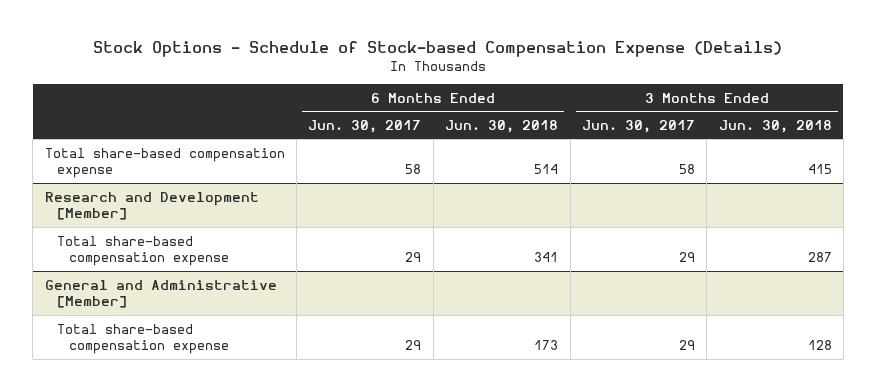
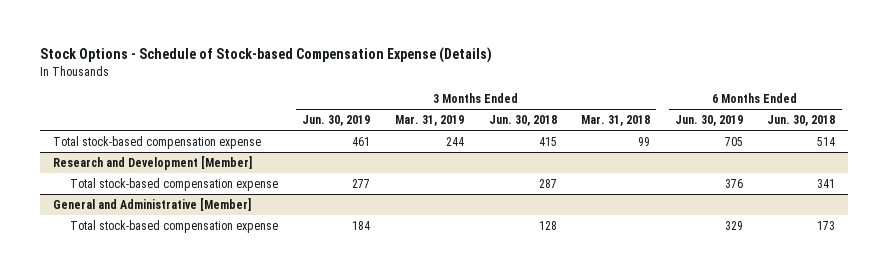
[308,119,422,133] Jun. 30, 2017 -> none
[581,119,695,133] Jun. 30, 2017 -> none
none -> [302,115,371,127] Jun. 30, 2019
none -> [394,115,464,127] Mar. 31, 2019
none -> [581,115,651,127] Mar. 31, 2018
none -> [674,115,743,127] Jun. 30, 2019
[44,147,285,179] Total share-based compensation expense -> [52,135,261,149] Total stock-based compensation expense
[57,235,230,267] Total share-based compensation expense -> [69,177,278,191] Total stock-based compensation expense
[57,323,230,355] Total share-based compensation expense -> [69,219,278,233] Total stock-based compensation expense

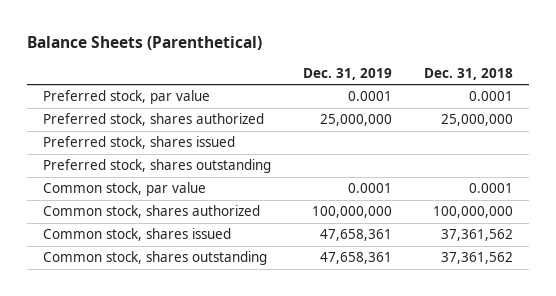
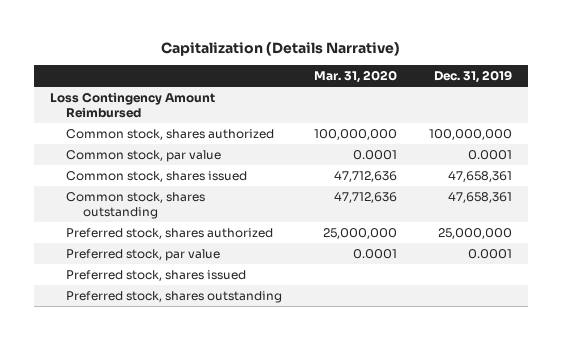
[27,36,263,51] Balance Sheets (Parenthetical) -> [161,41,401,56] Capitalization (Details Narrative)
[424,67,514,80] Dec. 31, 2018 -> none
none -> [314,70,398,84] Mar. 31, 2020
none -> [49,92,215,118] Loss Contingency Amount Reimbursed
[43,182,207,197] Common stock, par value -> [66,150,222,163] Common stock, par value
[43,113,265,127] Preferred stock, shares authorized -> [66,228,274,240] Preferred stock, shares authorized
[43,90,211,105] Preferred stock, par value -> [66,249,221,262] Preferred stock, par value
[43,136,236,150] Preferred stock, shares issued -> [66,270,247,282] Preferred stock, shares issued
[43,159,272,174] Preferred stock, shares outstanding -> [66,291,283,304] Preferred stock, shares outstanding

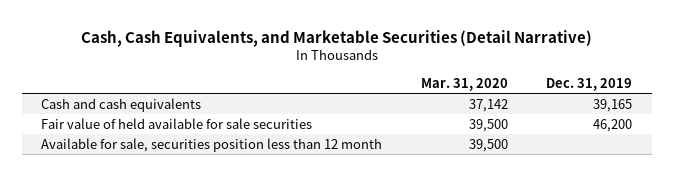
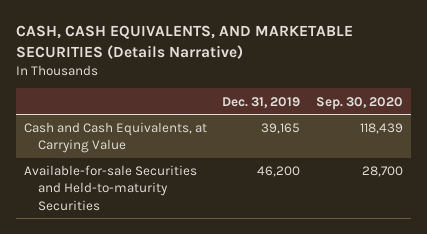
[80,29,592,47] Cash, Cash Equivalents, and Marketable Securities (Detail Narrative) -> [15,25,353,60] CASH, CASH EQUIVALENTS, AND MARKETABLE SECURITIES (Details Narrative)
[420,78,508,92] Mar. 31, 2020 -> none
none -> [316,96,404,110] Sep. 30, 2020
[41,137,383,152] Available for sale, securities position less than 12 month -> none
[41,97,202,112] Cash and cash equivalents -> [23,122,207,154] Cash and Cash Equivalents, at Carrying Value
[41,117,313,129] Fair value of held available for sale securities -> [23,165,197,211] Available-for-sale Securities and Held-to-maturity Securities

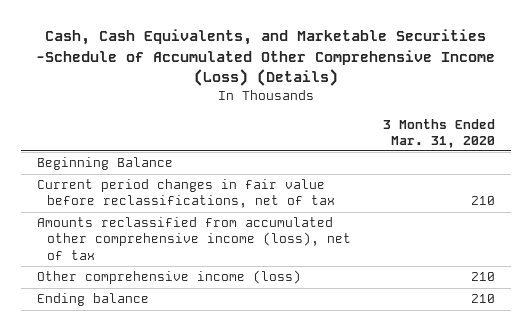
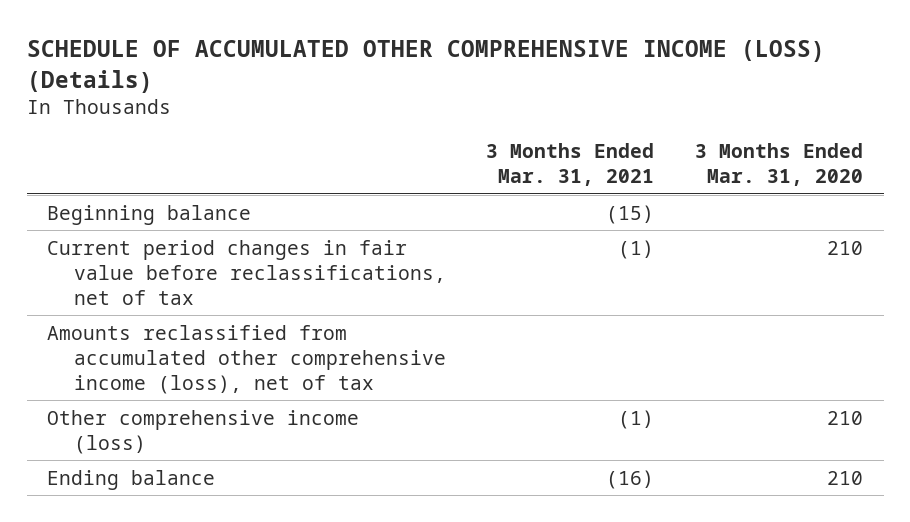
[36,29,496,87] Cash, Cash Equivalents, and Marketable Securities -Schedule of Accumulated Other Comprehensive Income (Loss) (Details) -> [26,40,825,93] SCHEDULE OF ACCUMULATED OTHER COMPREHENSIVE INCOME (LOSS) (Details)
none -> [486,143,655,187] 3 Months Ended Mar. 31, 2021
[37,157,174,171] Beginning Balance -> [47,204,252,225] Beginning balance

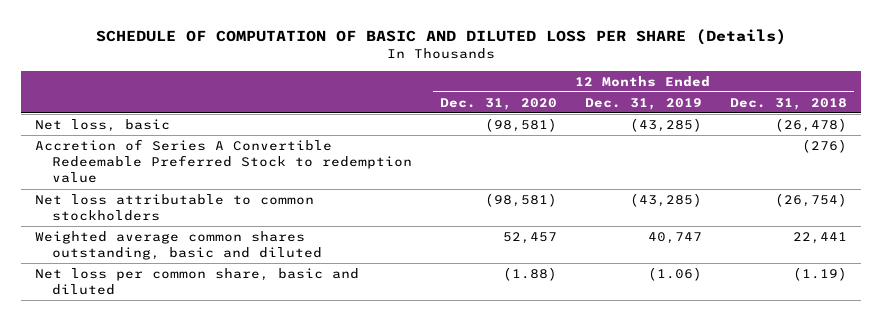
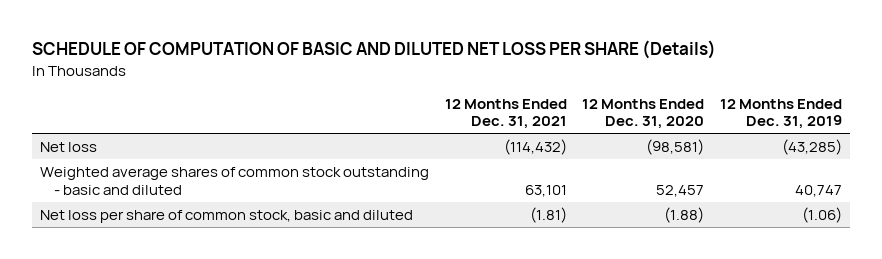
[96,29,787,46] SCHEDULE OF COMPUTATION OF BASIC AND DILUTED LOSS PER SHARE (Details) -> [32,40,717,60] SCHEDULE OF COMPUTATION OF BASIC AND DILUTED NET LOSS PER SHARE (Details)
[729,97,847,110] Dec. 31, 2018 -> none
none -> [444,98,567,130] 12 Months Ended Dec. 31, 2021
[35,138,413,184] Accretion of Series A Convertible Redeemable Preferred Stock to redemption value -> none
[35,193,315,222] Net loss attributable to common stockholders -> none
[35,118,171,132] Net loss, basic -> [40,142,98,153] Net loss
[35,230,323,261] Weighted average common shares outstanding, basic and diluted -> [40,167,430,195] Weighted average shares of common stock outstanding - basic and diluted
[35,267,360,296] Net loss per common share, basic and diluted -> [40,210,414,224] Net loss per share of common stock, basic and diluted

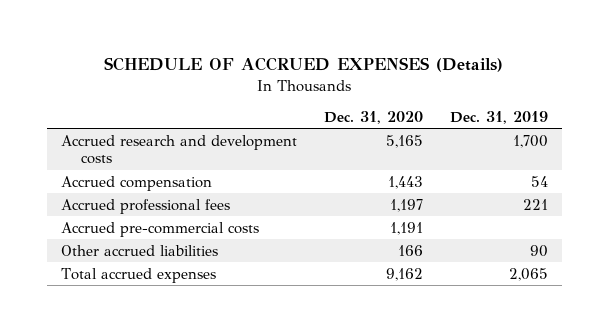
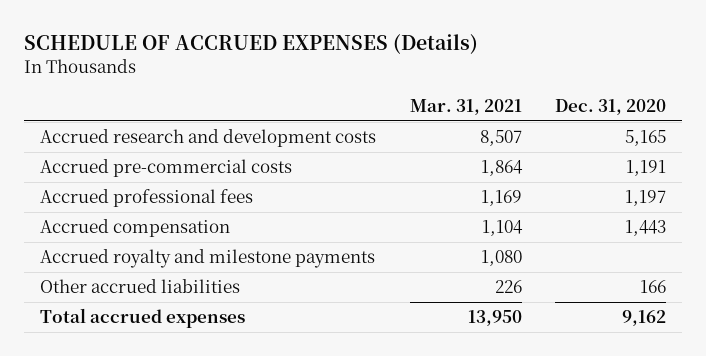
[450,110,549,124] Dec. 31, 2019 -> none
none -> [409,98,522,115] Mar. 31, 2021
[60,198,230,214] Accrued professional fees -> [40,189,254,208] Accrued professional fees
[60,175,212,191] Accrued compensation -> [40,219,231,238] Accrued compensation
none -> [40,249,376,269] Accrued royalty and milestone payments

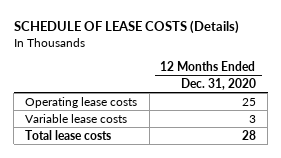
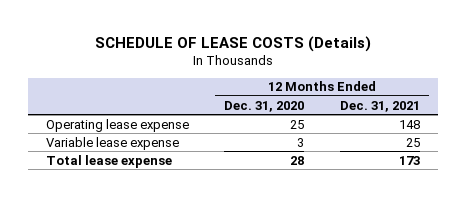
none -> [340,100,421,112] Dec. 31, 2021
[25,96,138,108] Operating lease costs -> [45,118,189,132] Operating lease expense
[25,113,128,123] Variable lease costs -> [45,136,179,150] Variable lease expense
[25,129,112,140] Total lease costs -> [45,154,172,168] Total lease expense

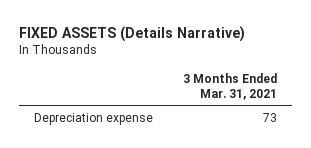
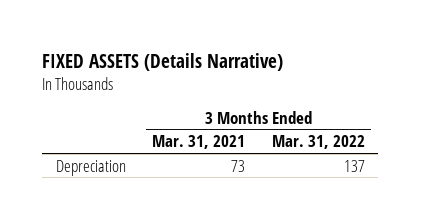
none -> [271,135,365,150] Mar. 31, 2022
[33,112,153,125] Depreciation expense -> [55,159,126,176] Depreciation

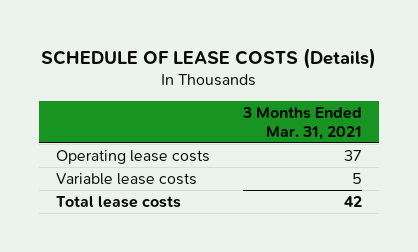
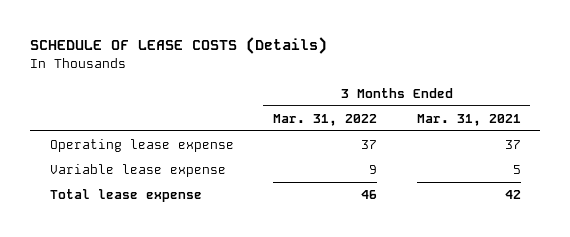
none -> [273,113,378,126] Mar. 31, 2022
[55,150,210,165] Operating lease costs -> [49,138,234,152] Operating lease expense
[55,173,197,186] Variable lease costs -> [49,163,226,177] Variable lease expense
[55,196,181,209] Total lease costs -> [49,188,202,202] Total lease expense

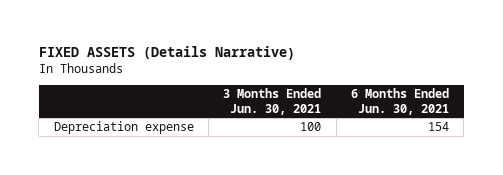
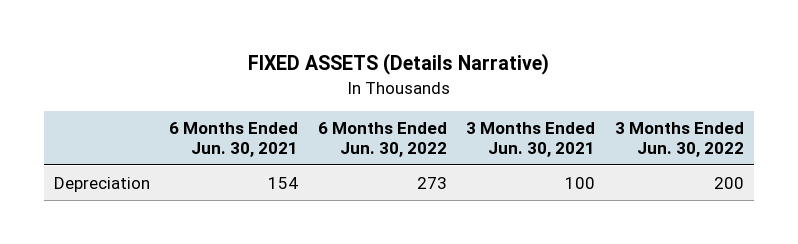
none -> [317,121,447,158] 6 Months Ended Jun. 30, 2022
none -> [615,121,745,158] 3 Months Ended Jun. 30, 2022
[53,121,194,135] Depreciation expense -> [53,176,150,192] Depreciation

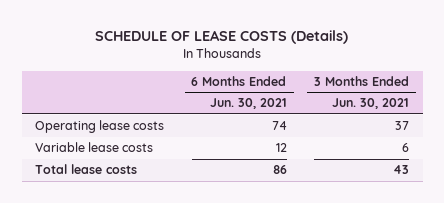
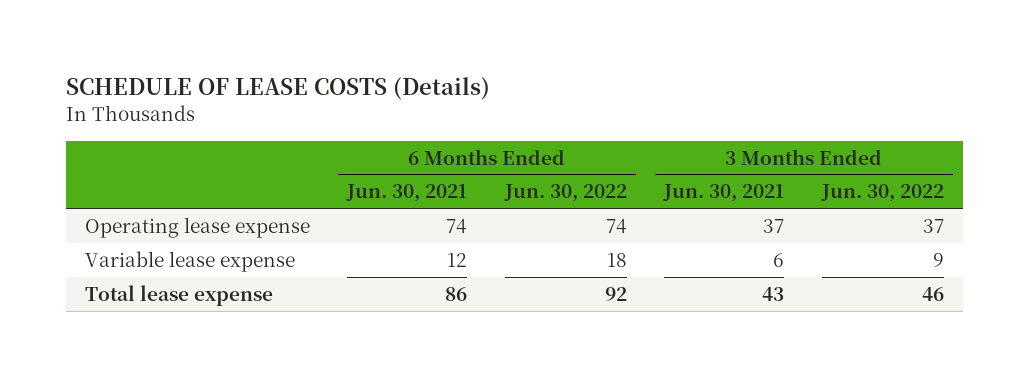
none -> [503,184,627,203] Jun. 30, 2022
none -> [821,184,945,203] Jun. 30, 2022
[35,120,165,134] Operating lease costs -> [84,216,310,238] Operating lease expense
[35,142,154,153] Variable lease costs -> [84,250,295,272] Variable lease expense
[35,164,138,175] Total lease costs -> [84,284,273,306] Total lease expense

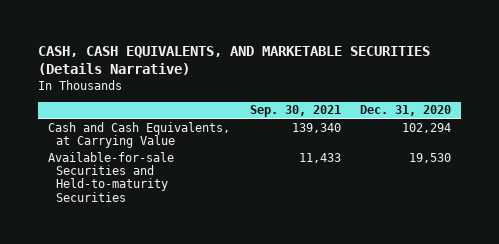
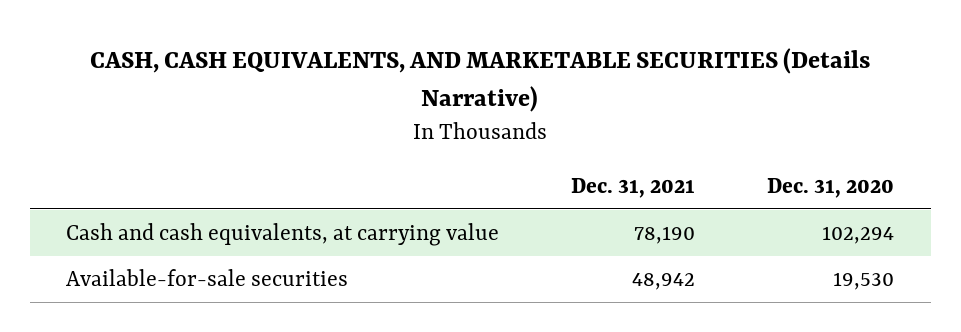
[249,105,341,118] Sep. 30, 2021 -> none
none -> [571,178,696,199] Dec. 31, 2021
[47,121,230,149] Cash and Cash Equivalents, at Carrying Value -> [66,222,500,246] Cash and cash equivalents, at carrying value
[47,151,174,202] Available-for-sale Securities and Held-to-maturity Securities -> [66,268,349,286] Available-for-sale securities

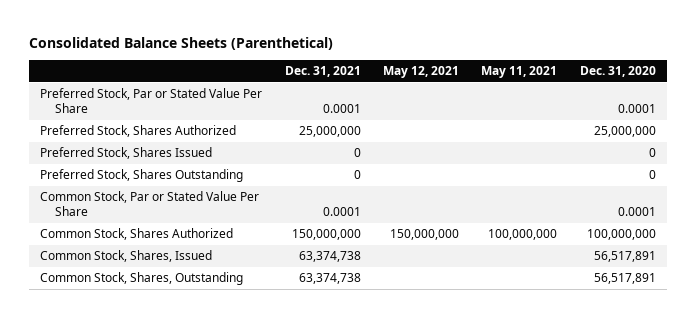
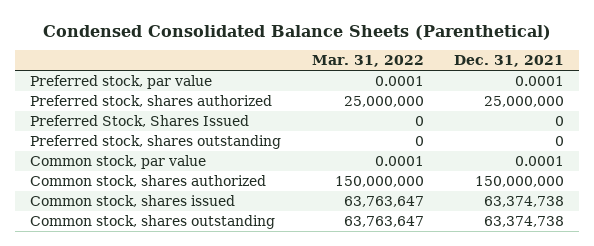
[29,36,334,50] Consolidated Balance Sheets (Parenthetical) -> [43,24,552,40] Condensed Consolidated Balance Sheets (Parenthetical)
[383,66,460,79] May 12, 2021 -> none
[481,66,558,79] May 11, 2021 -> none
[579,66,656,78] Dec. 31, 2020 -> none
none -> [311,55,424,68] Mar. 31, 2022
[40,88,263,114] Preferred Stock, Par or Stated Value Per Share -> [30,74,213,89] Preferred stock, par value
[40,125,237,138] Preferred Stock, Shares Authorized -> [30,94,273,107] Preferred stock, shares authorized
[40,169,244,183] Preferred Stock, Shares Outstanding -> [30,134,282,149] Preferred stock, shares outstanding
[40,191,260,217] Common Stock, Par or Stated Value Per Share -> [30,154,207,169] Common stock, par value
[40,228,234,241] Common Stock, Shares Authorized -> [30,174,267,187] Common stock, shares authorized
[40,250,213,263] Common Stock, Shares, Issued -> [30,194,236,207] Common stock, shares issued
[40,272,244,286] Common Stock, Shares, Outstanding -> [30,214,276,229] Common stock, shares outstanding

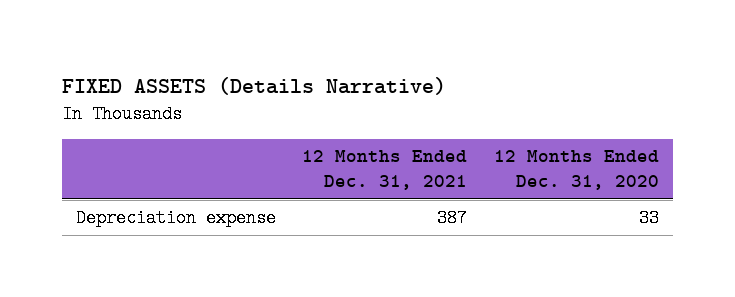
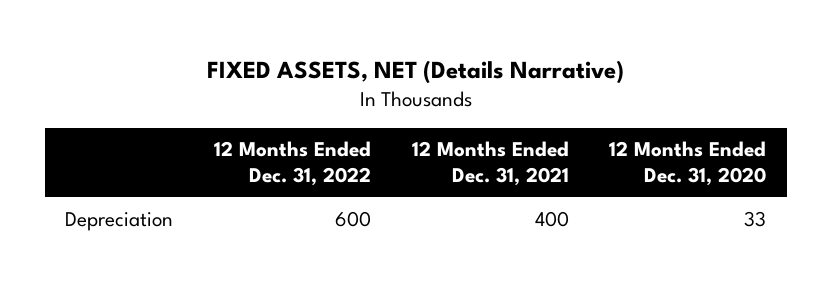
[62,76,447,95] FIXED ASSETS (Details Narrative) -> [206,59,624,84] FIXED ASSETS, NET (Details Narrative)
none -> [214,140,372,187] 12 Months Ended Dec. 31, 2022
[75,209,276,228] Depreciation expense -> [65,212,174,232] Depreciation
[437,209,468,228] 387 -> [534,211,569,228] 400

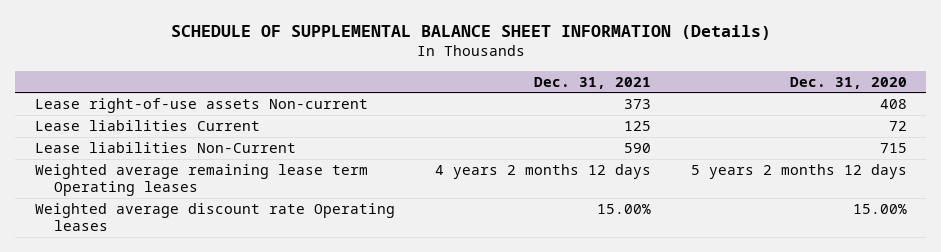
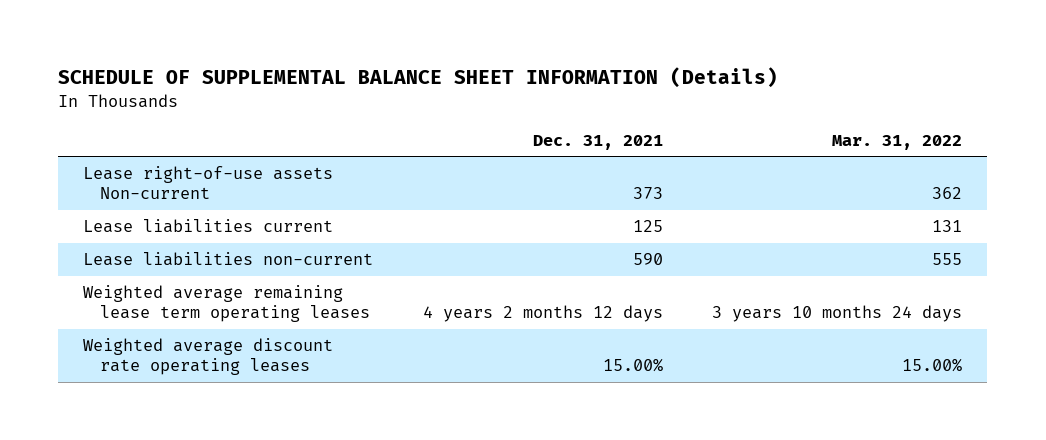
[789,76,907,89] Dec. 31, 2020 -> none
none -> [832,134,963,150] Mar. 31, 2022
[34,120,260,132] Lease liabilities Current -> [83,219,334,234] Lease liabilities current
[34,142,296,154] Lease liabilities Non-Current -> [83,252,374,267] Lease liabilities non-current
[34,164,368,197] Weighted average remaining lease term Operating leases -> [83,285,371,323] Weighted average remaining lease term operating leases
[34,203,395,232] Weighted average discount rate Operating leases -> [83,338,334,376] Weighted average discount rate operating leases

